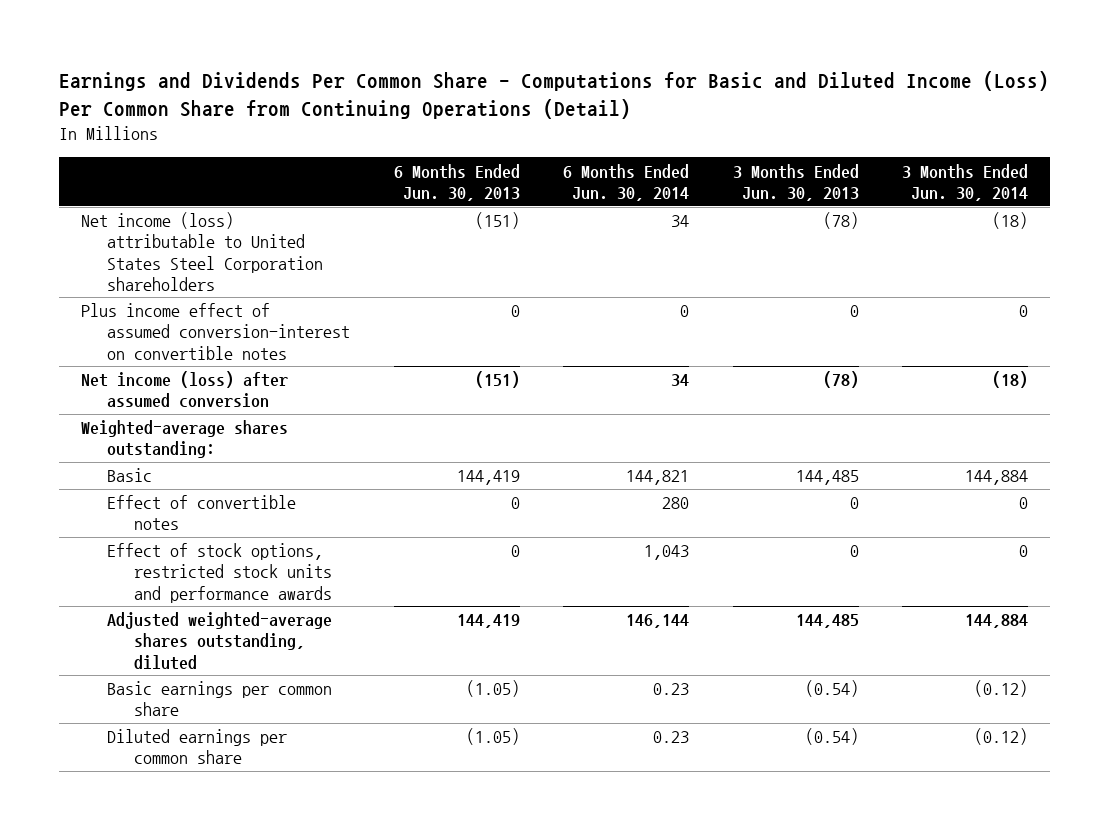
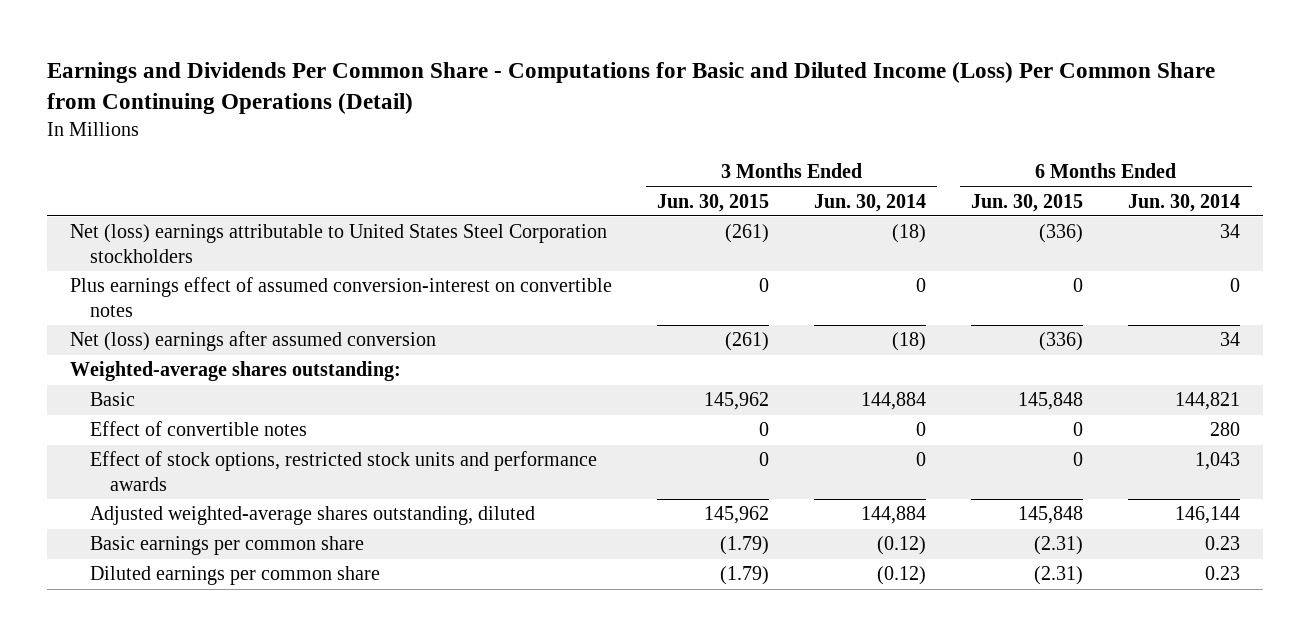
[393,163,520,201] 6 Months Ended Jun. 30, 2013 -> none
[732,163,859,201] 3 Months Ended Jun. 30, 2013 -> none
none -> [657,193,770,212] Jun. 30, 2015
none -> [971,193,1084,212] Jun. 30, 2015
[81,212,324,291] Net income (loss) attributable to United States Steel Corporation shareholders -> [69,224,607,264] Net (loss) earnings attributable to United States Steel Corporation stockholders
[81,303,351,360] Plus income effect of assumed conversion-interest on convertible notes -> [69,277,612,318] Plus earnings effect of assumed conversion-interest on convertible notes
[81,371,289,409] Net income (loss) after assumed conversion -> [69,331,436,352] Net (loss) earnings after assumed conversion

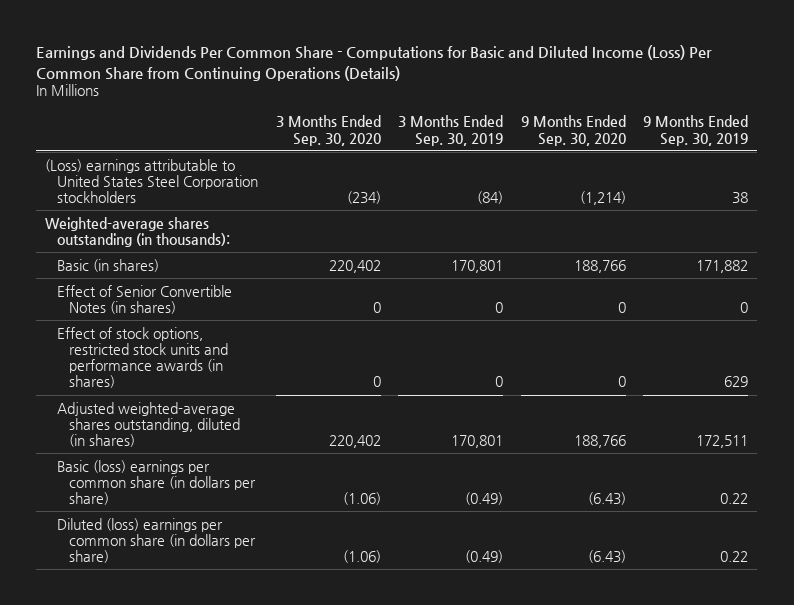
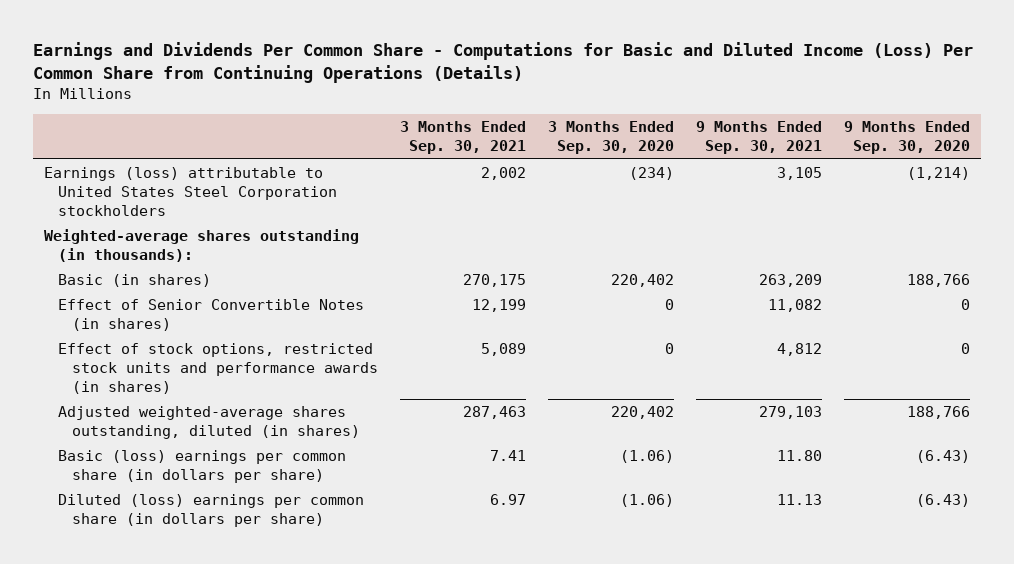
[398,115,504,146] 3 Months Ended Sep. 30, 2019 -> none
[643,115,749,146] 9 Months Ended Sep. 30, 2019 -> none
none -> [400,121,527,155] 3 Months Ended Sep. 30, 2021
none -> [696,121,823,155] 9 Months Ended Sep. 30, 2021
[45,158,258,204] (Loss) earnings attributable to United States Steel Corporation stockholders -> [43,167,337,217] Earnings (loss) attributable to United States Steel Corporation stockholders

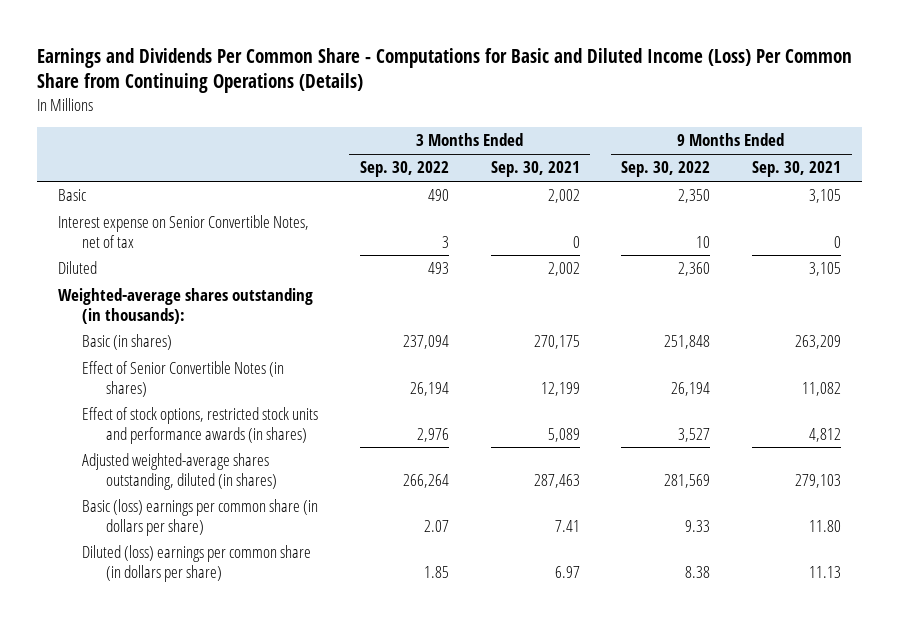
[548,121,675,155] 3 Months Ended Sep. 30, 2020 -> none
[843,121,970,155] 9 Months Ended Sep. 30, 2020 -> none
none -> [359,161,449,178] Sep. 30, 2022
none -> [621,161,711,178] Sep. 30, 2022
[43,167,337,217] Earnings (loss) attributable to United States Steel Corporation stockholders -> [58,189,87,202] Basic
none -> [58,215,310,248] Interest expense on Senior Convertible Notes, net of tax
none -> [58,261,98,275] Diluted

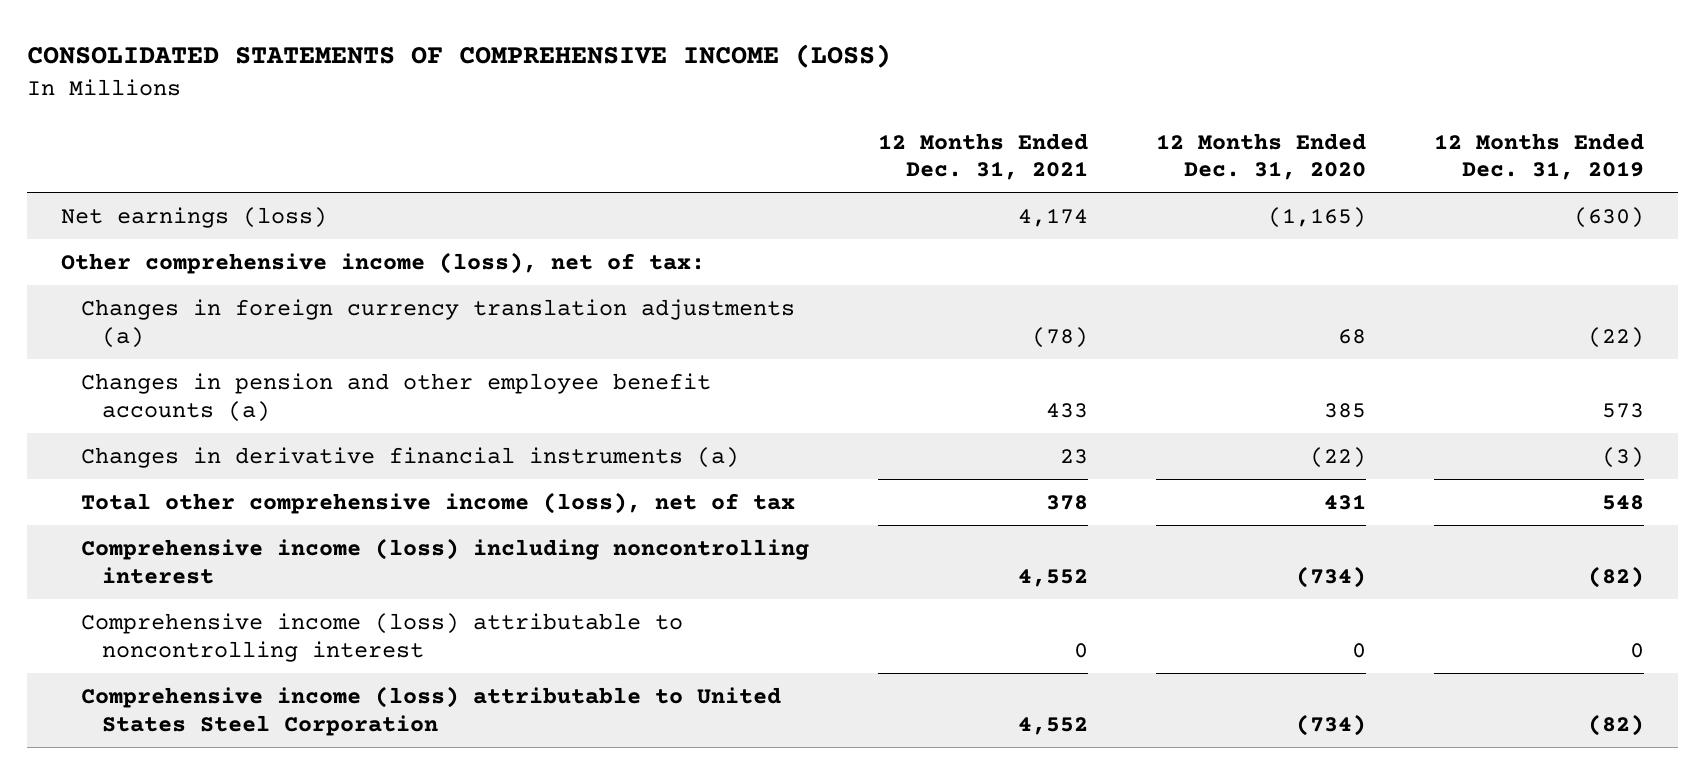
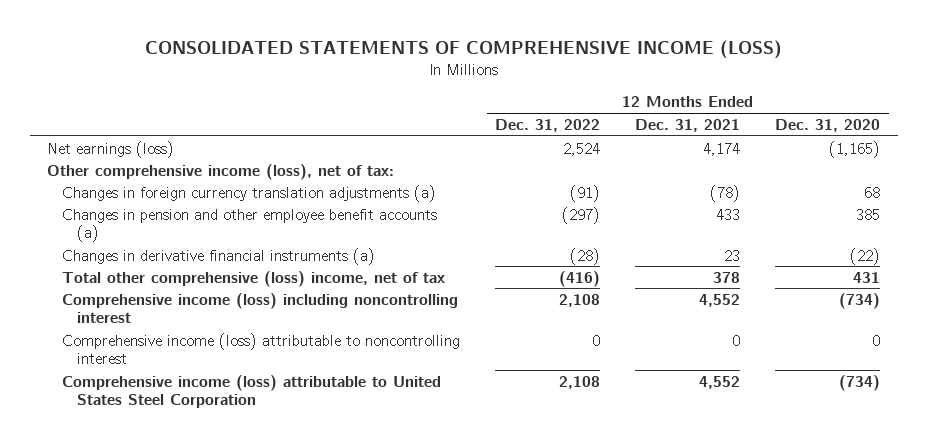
[1434,132,1645,181] 12 Months Ended Dec. 31, 2019 -> none
none -> [495,118,601,132] Dec. 31, 2022
[81,491,796,514] Total other comprehensive income (loss), net of tax -> [62,270,446,287] Total other comprehensive (loss) income, net of tax

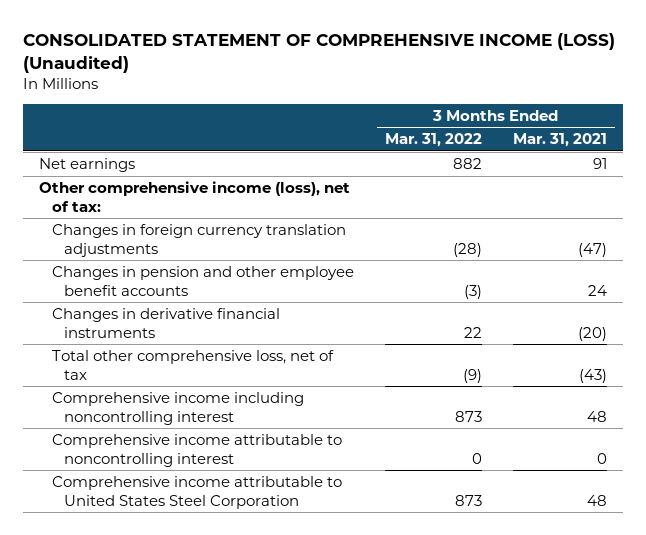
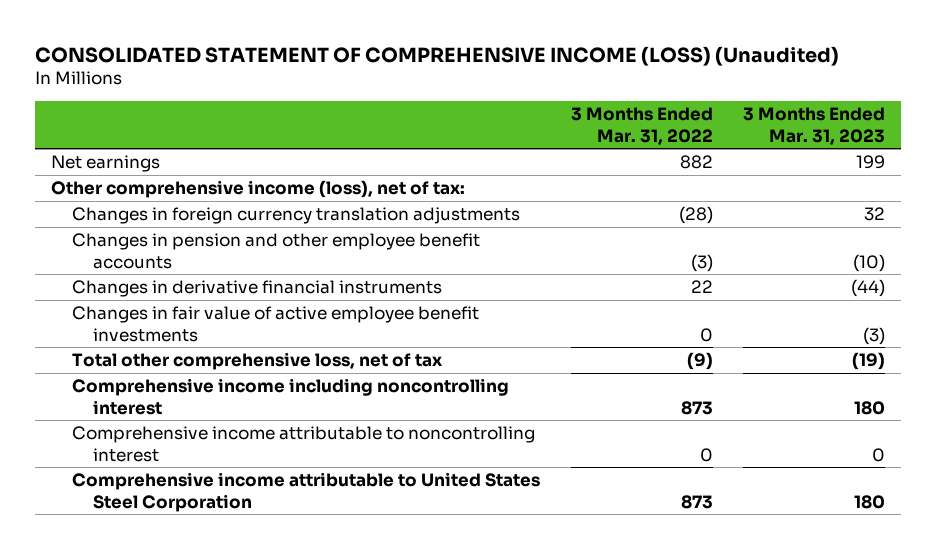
[513,133,608,148] Mar. 31, 2021 -> none
none -> [743,107,886,145] 3 Months Ended Mar. 31, 2023
none -> [71,306,479,342] Changes in fair value of active employee benefit investments

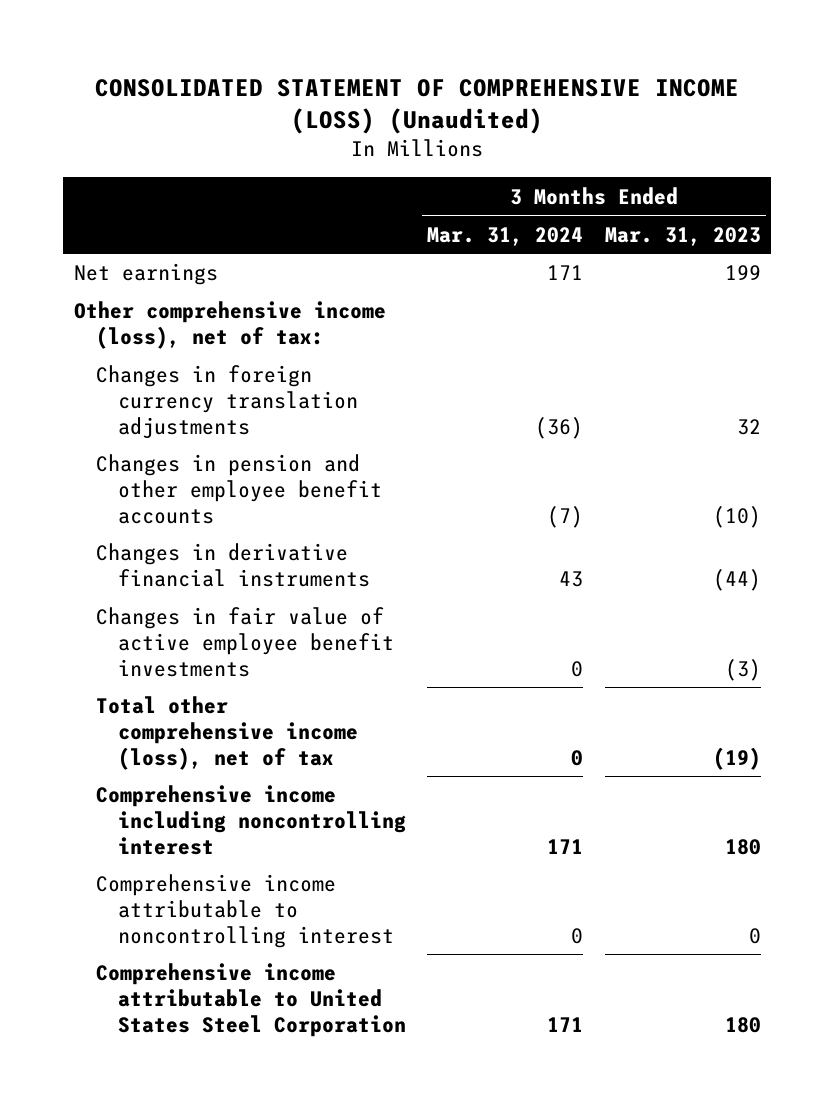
[570,107,713,145] 3 Months Ended Mar. 31, 2022 -> none
none -> [427,226,584,246] Mar. 31, 2024
[71,352,443,371] Total other comprehensive loss, net of tax -> [96,696,359,770] Total other comprehensive income (loss), net of tax

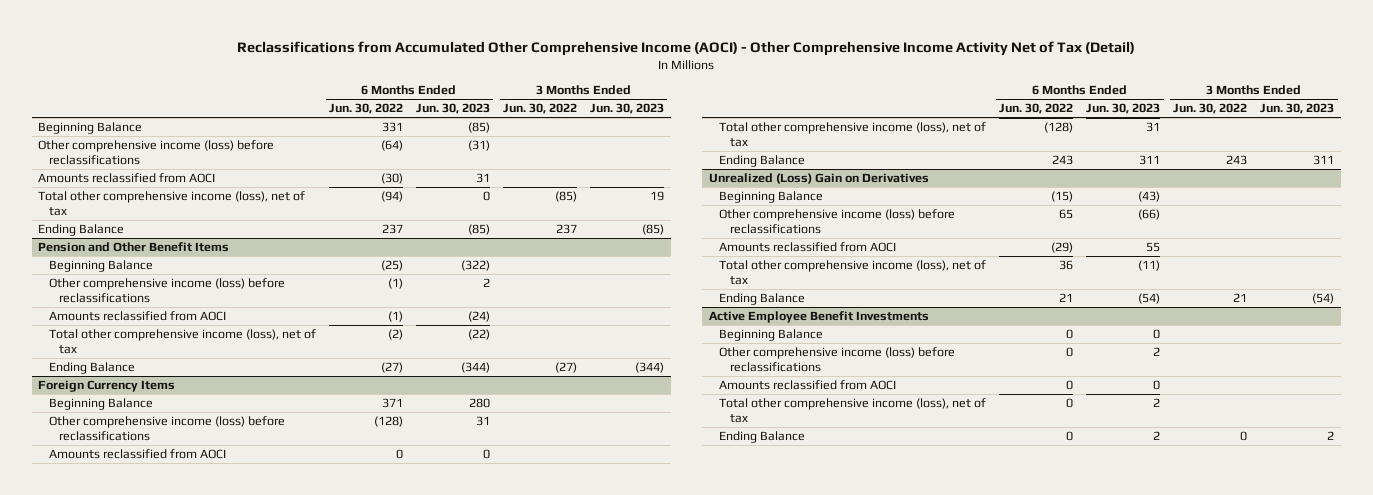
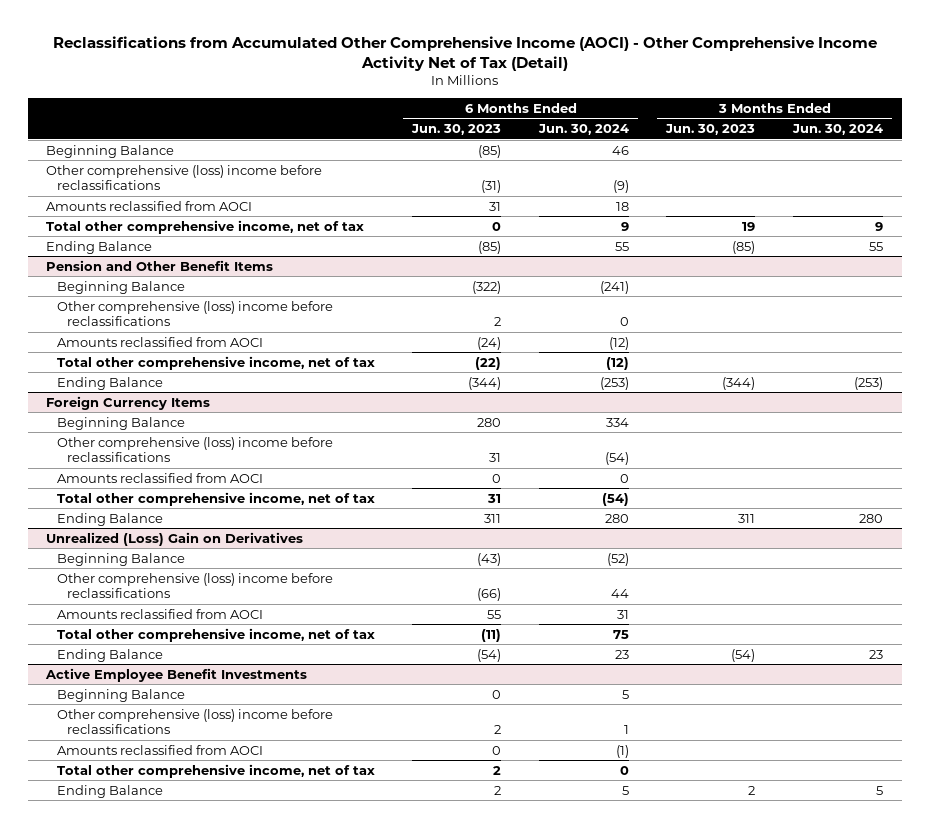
[328,103,403,115] Jun. 30, 2022 -> none
[503,103,578,115] Jun. 30, 2022 -> none
none -> [537,124,629,136] Jun. 30, 2024
none -> [792,124,884,136] Jun. 30, 2024
[38,140,275,165] Other comprehensive income (loss) before reclassifications -> [46,164,323,191] Other comprehensive (loss) income before reclassifications
[38,191,306,216] Total other comprehensive income (loss), net of tax -> [46,219,365,234] Total other comprehensive income, net of tax
[48,278,285,303] Other comprehensive income (loss) before reclassifications -> [56,300,333,327] Other comprehensive (loss) income before reclassifications
[48,329,316,354] Total other comprehensive income (loss), net of tax -> [56,355,375,370] Total other comprehensive income, net of tax
[48,416,285,441] Other comprehensive income (loss) before reclassifications -> [56,436,333,463] Other comprehensive (loss) income before reclassifications
[719,122,987,147] Total other comprehensive income (loss), net of tax -> [56,491,375,506] Total other comprehensive income, net of tax
[719,209,956,234] Other comprehensive income (loss) before reclassifications -> [56,572,333,599] Other comprehensive (loss) income before reclassifications
[719,260,987,285] Total other comprehensive income (loss), net of tax -> [56,627,375,642] Total other comprehensive income, net of tax
[719,347,956,372] Other comprehensive income (loss) before reclassifications -> [56,708,333,735] Other comprehensive (loss) income before reclassifications
[719,398,987,423] Total other comprehensive income (loss), net of tax -> [56,763,375,778] Total other comprehensive income, net of tax

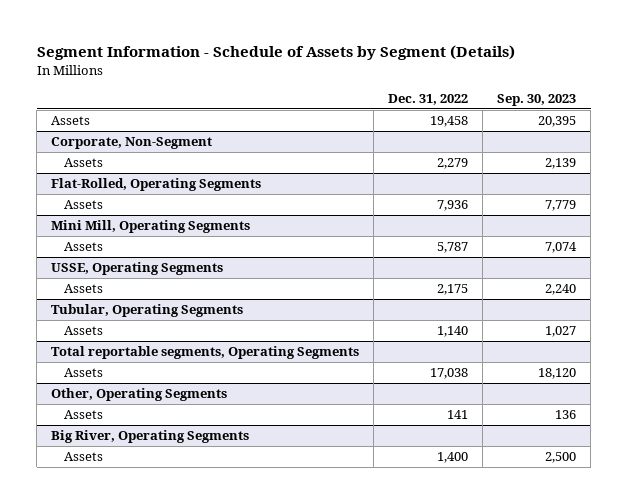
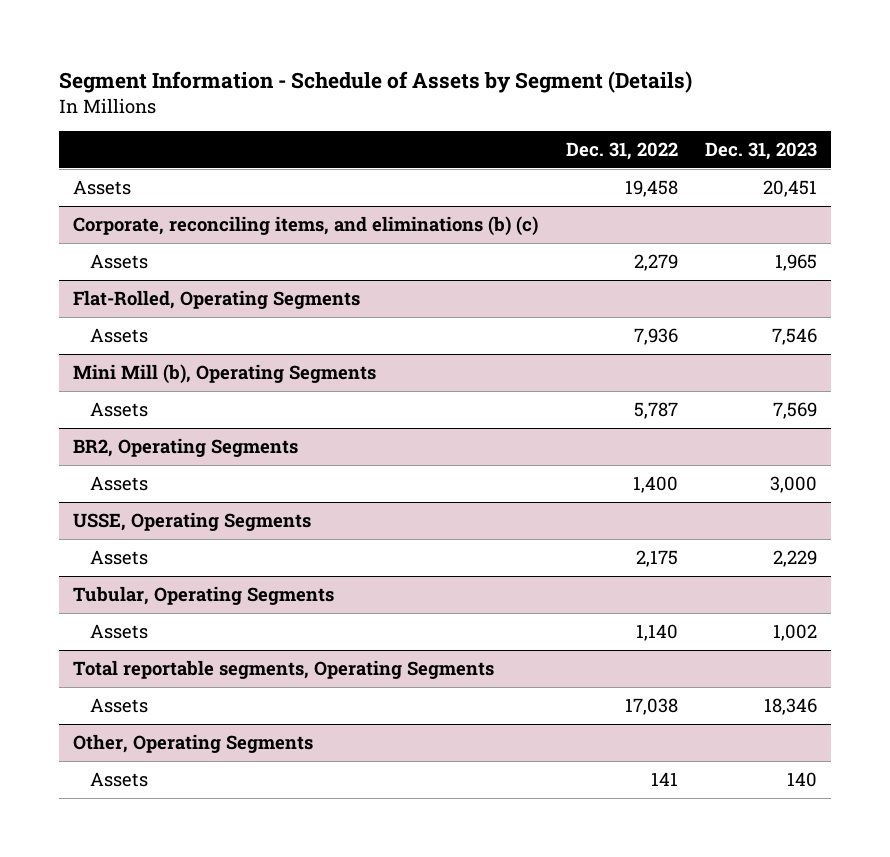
[497,94,577,107] Sep. 30, 2023 -> none
none -> [705,142,818,161] Dec. 31, 2023
[51,137,213,150] Corporate, Non-Segment -> [73,215,539,236] Corporate, reconciling items, and eliminations (b) (c)
[51,220,251,234] Mini Mill, Operating Segments -> [73,363,377,384] Mini Mill (b), Operating Segments
none -> [73,437,299,457] BR2, Operating Segments
none -> [90,475,149,491] Assets
[51,430,250,444] Big River, Operating Segments -> none
[64,452,104,462] Assets -> none

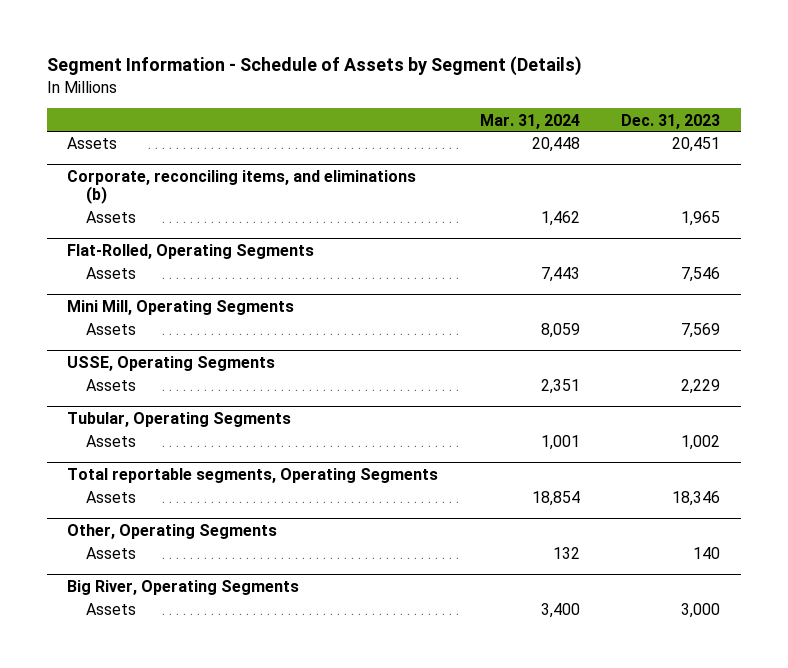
[565,142,678,161] Dec. 31, 2022 -> none
none -> [479,113,580,129] Mar. 31, 2024
[73,215,539,236] Corporate, reconciling items, and eliminations (b) (c) -> [67,169,417,205] Corporate, reconciling items, and eliminations (b)
[73,363,377,384] Mini Mill (b), Operating Segments -> [67,299,295,315] Mini Mill, Operating Segments
[73,437,299,457] BR2, Operating Segments -> none
[90,475,149,491] Assets -> none
none -> [67,579,300,595] Big River, Operating Segments
none -> [86,603,137,616] Assets

